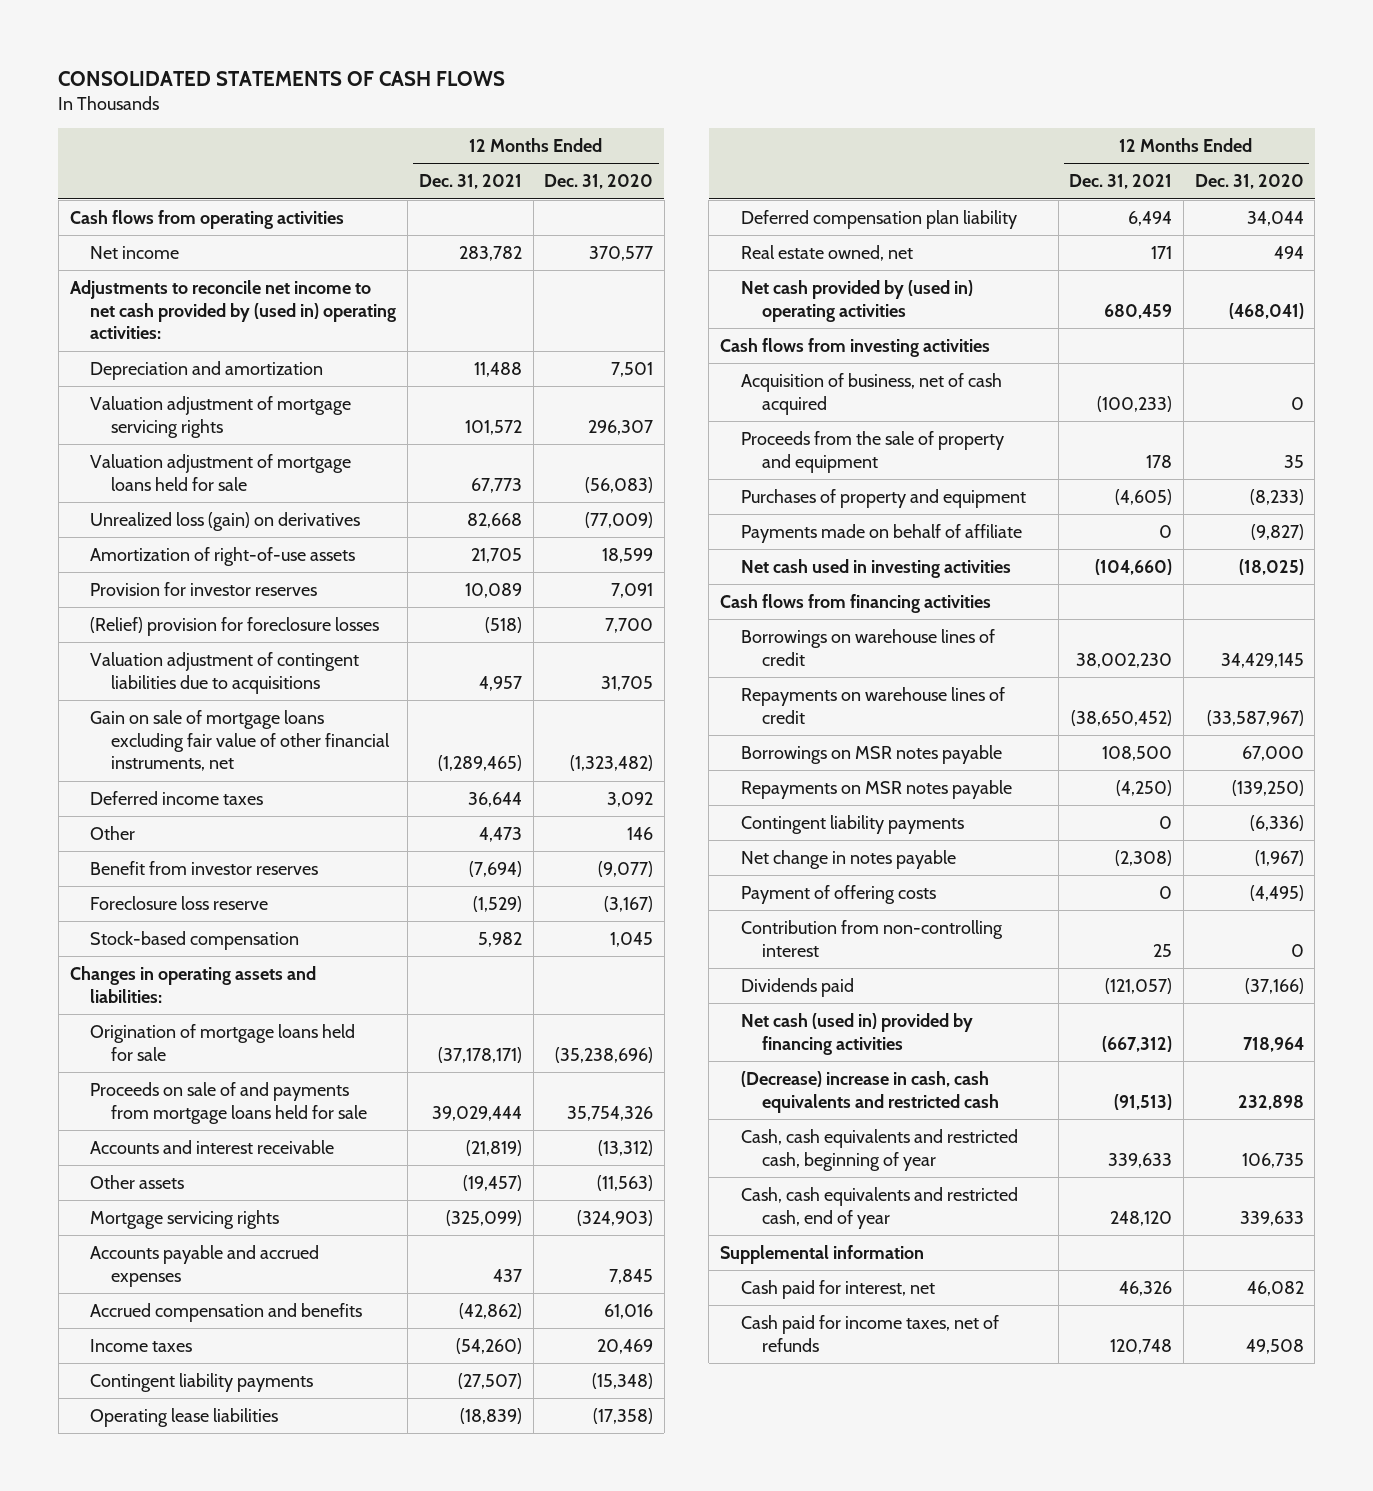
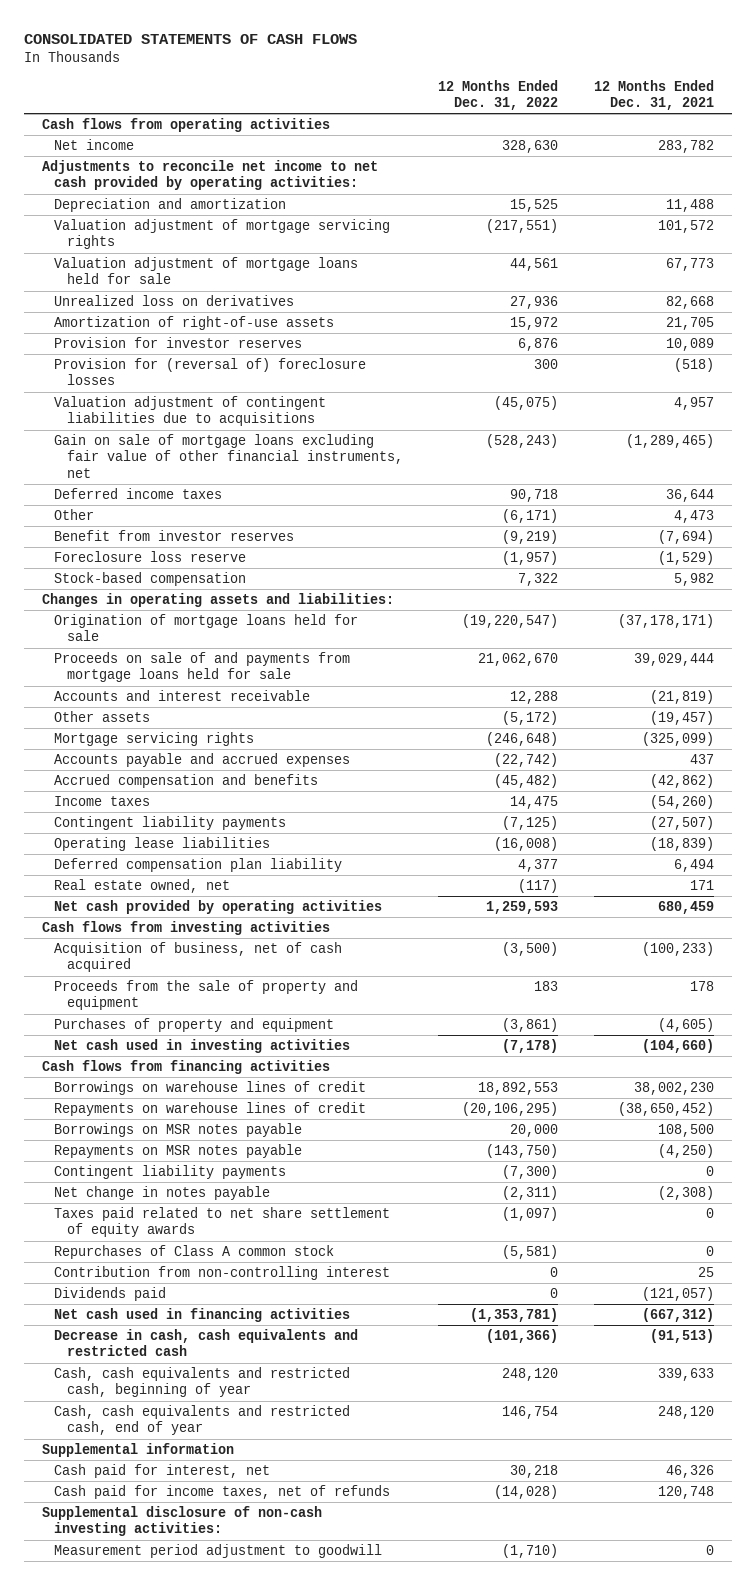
[544,174,654,190] Dec. 31, 2020 -> none
none -> [438,79,559,111] 12 Months Ended Dec. 31, 2022
[69,279,397,340] Adjustments to reconcile net income to net cash provided by (used in) operating activities: -> [41,160,378,191] Adjustments to reconcile net income to net cash provided by operating activities:
[90,511,361,531] Unrealized loss (gain) on derivatives -> [54,295,295,307] Unrealized loss on derivatives
[90,616,380,636] (Relief) provision for foreclosure losses -> [54,358,367,386] Provision for (reversal of) foreclosure losses
[740,279,973,322] Net cash provided by (used in) operating activities -> [54,900,383,915] Net cash provided by operating activities
[740,523,1022,543] Payments made on behalf of affiliate -> none
[740,884,936,904] Payment of offering costs -> none
none -> [54,1207,391,1238] Taxes paid related to net share settlement of equity awards
none -> [54,1245,335,1260] Repurchases of Class A common stock
[740,1012,973,1055] Net cash (used in) provided by financing activities -> [54,1308,351,1323] Net cash used in financing activities
[740,1070,999,1113] (Decrease) increase in cash, cash equivalents and restricted cash -> [54,1329,359,1357] Decrease in cash, cash equivalents and restricted cash
none -> [41,1506,322,1537] Supplemental disclosure of non-cash investing activities:
none -> [54,1544,383,1559] Measurement period adjustment to goodwill

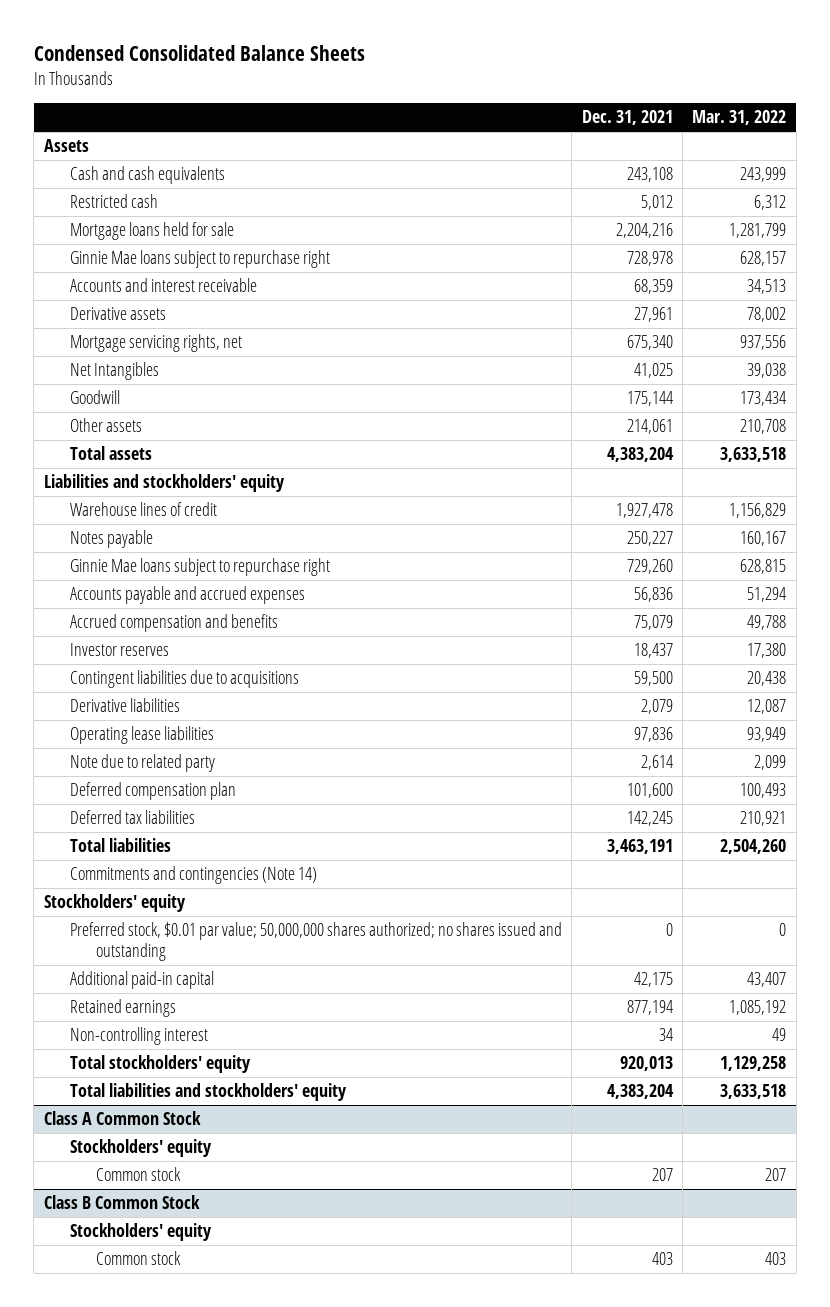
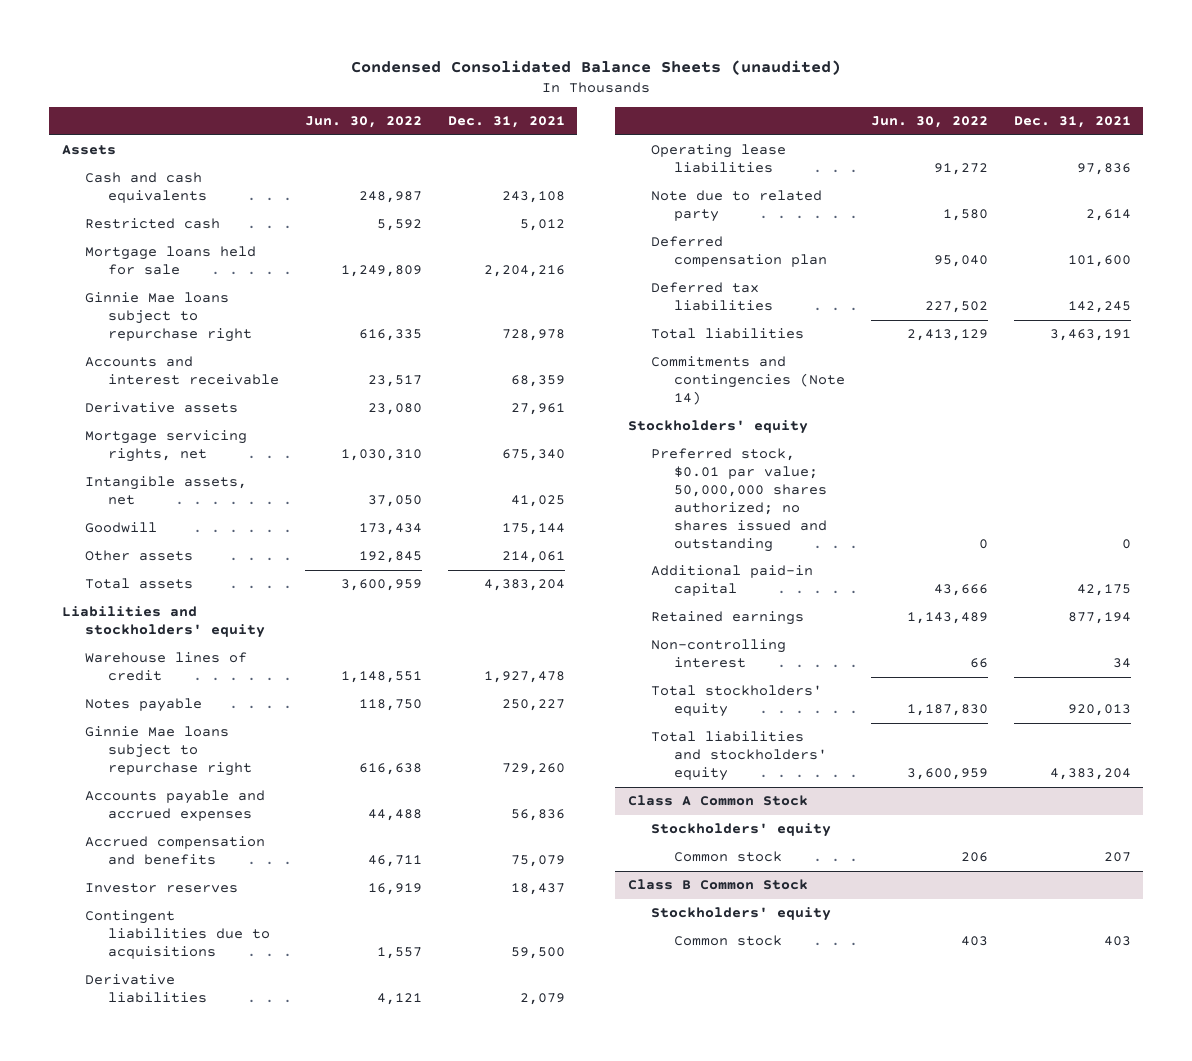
[33,45,365,62] Condensed Consolidated Balance Sheets -> [351,59,842,75] Condensed Consolidated Balance Sheets (unaudited)
[692,110,787,126] Mar. 31, 2022 -> none
none -> [304,116,422,129] Jun. 30, 2022
[69,362,159,381] Net Intangibles -> [84,476,247,506] Intangible assets, net

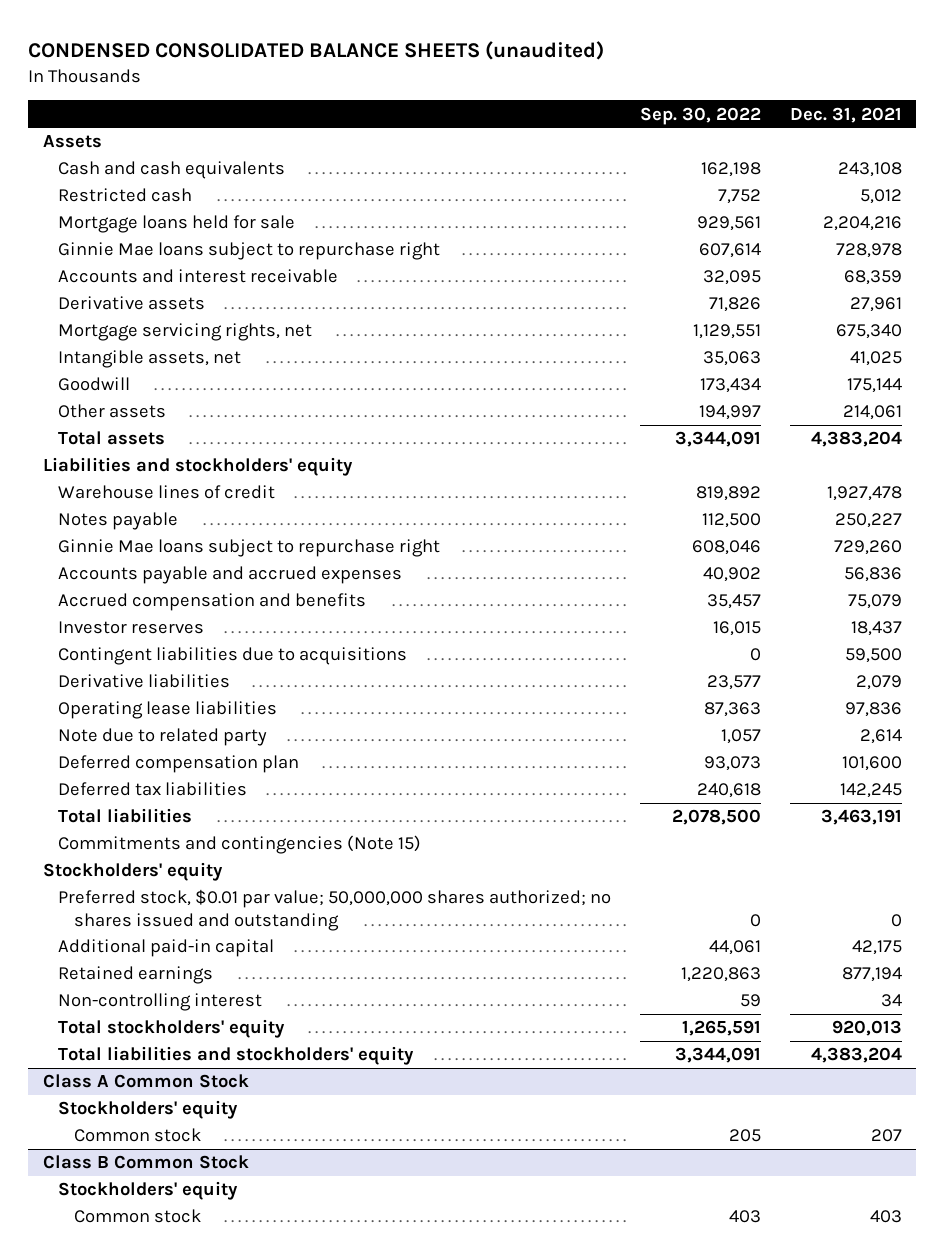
[351,59,842,75] Condensed Consolidated Balance Sheets (unaudited) -> [28,40,605,60] CONDENSED CONSOLIDATED BALANCE SHEETS (unaudited)
[304,116,422,129] Jun. 30, 2022 -> none
none -> [640,106,762,125] Sep. 30, 2022
[650,356,846,406] Commitments and contingencies (Note 14) -> [58,835,422,855] Commitments and contingencies (Note 15)

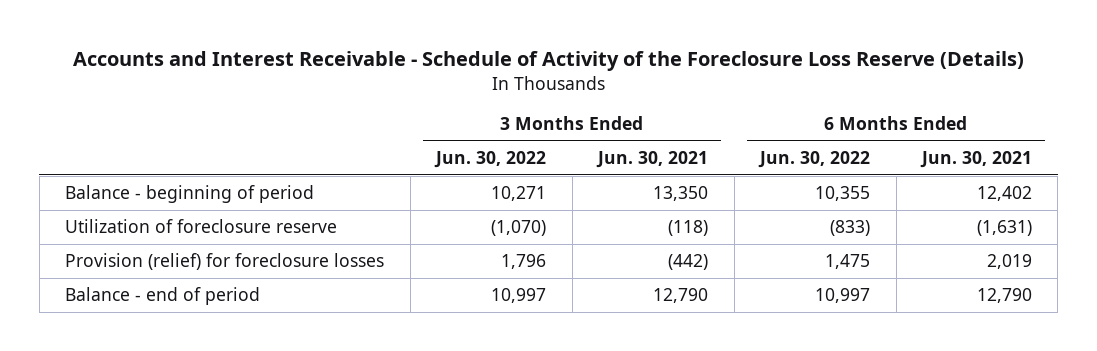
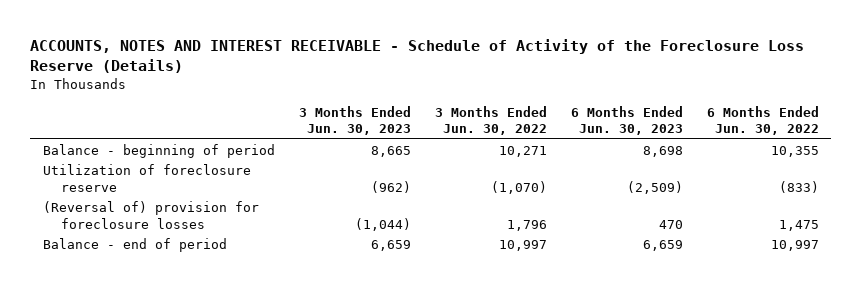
[72,51,1024,72] Accounts and Interest Receivable - Schedule of Activity of the Foreclosure Loss Reserve (Details) -> [30,38,805,74] ACCOUNTS, NOTES AND INTEREST RECEIVABLE - Schedule of Activity of the Foreclosure Loss Reserve (Details)
[596,151,709,169] Jun. 30, 2021 -> none
[920,151,1033,169] Jun. 30, 2021 -> none
none -> [298,105,411,136] 3 Months Ended Jun. 30, 2023
none -> [570,105,683,136] 6 Months Ended Jun. 30, 2023
[65,253,385,271] Provision (relief) for foreclosure losses -> [42,200,259,229] (Reversal of) provision for foreclosure losses

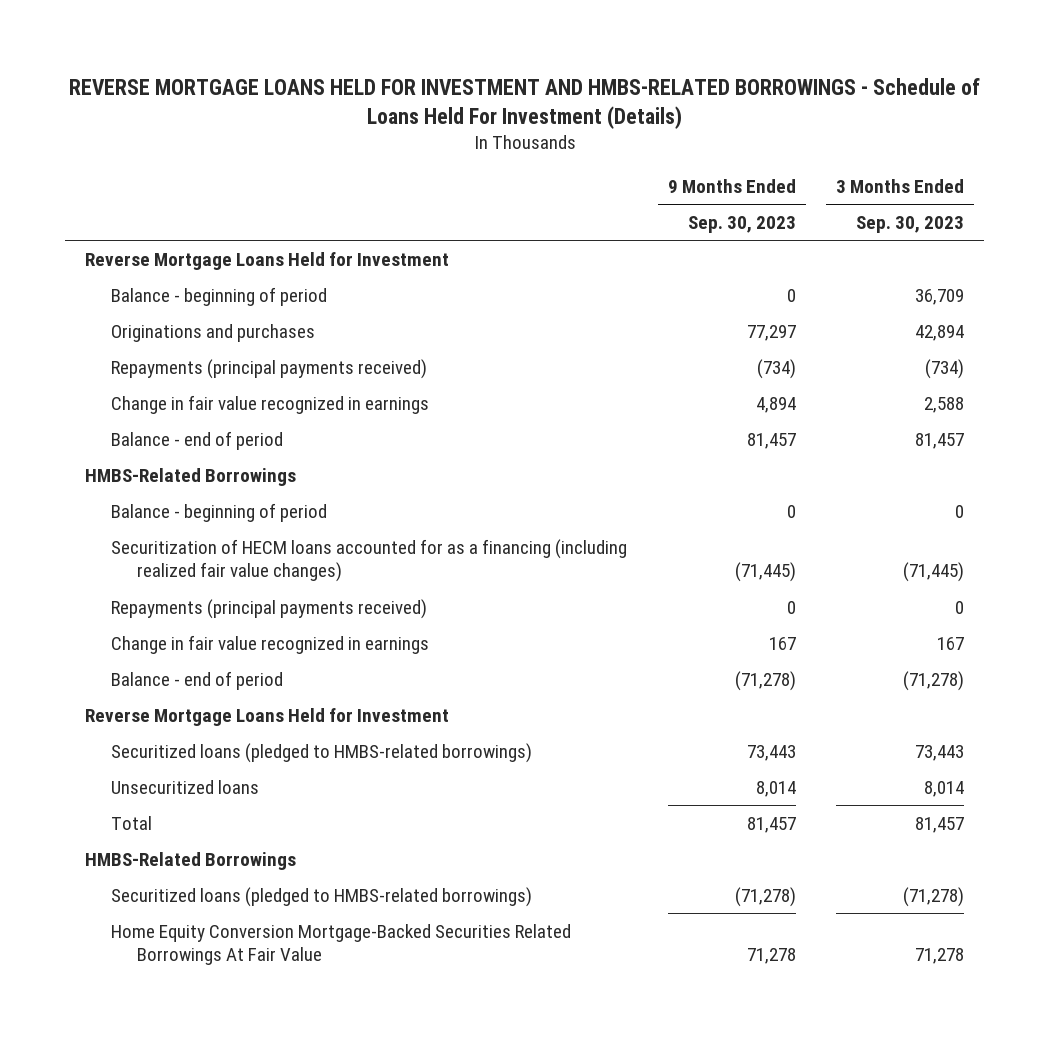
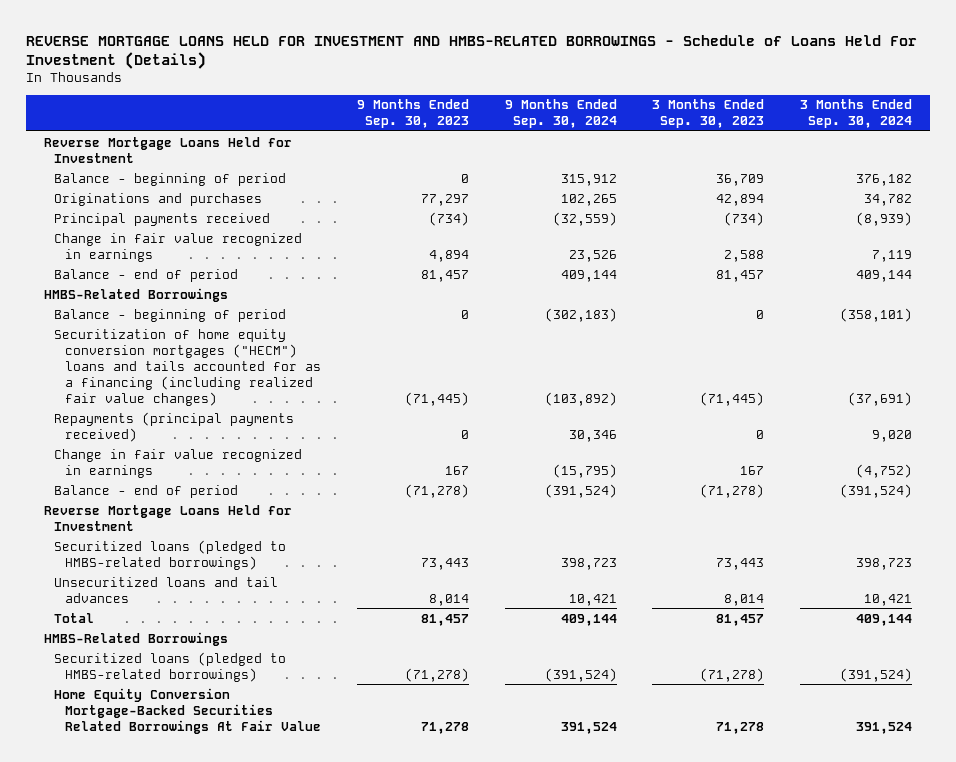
none -> [504,99,617,129] 9 Months Ended Sep. 30, 2024
none -> [800,99,913,129] 3 Months Ended Sep. 30, 2024
[111,358,428,379] Repayments (principal payments received) -> [54,212,271,226] Principal payments received
[111,538,628,583] Securitization of HECM loans accounted for as a financing (including realized fair value changes) -> [54,328,321,406] Securitization of home equity conversion mortgages ("HECM") loans and tails accounted for as a financing (including realized fair value changes)
[111,779,260,794] Unsecuritized loans -> [54,576,279,603] Unsecuritized loans and tail advances

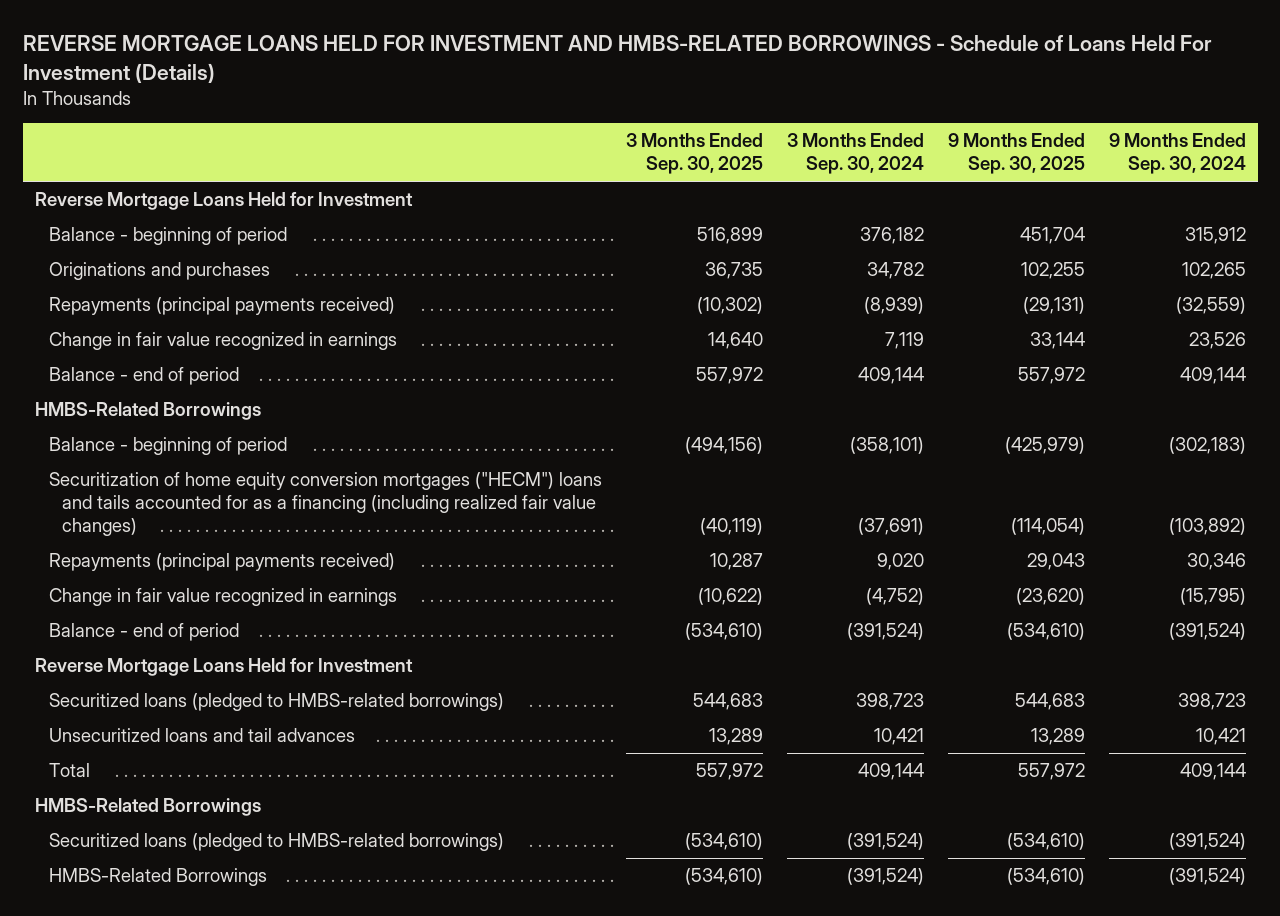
[356,99,469,129] 9 Months Ended Sep. 30, 2023 -> none
[652,99,765,129] 3 Months Ended Sep. 30, 2023 -> none
none -> [625,133,763,175] 3 Months Ended Sep. 30, 2025
none -> [947,133,1085,175] 9 Months Ended Sep. 30, 2025
[54,212,271,226] Principal payments received -> [48,297,395,316] Repayments (principal payments received)
[54,687,321,734] Home Equity Conversion Mortgage-Backed Securities Related Borrowings At Fair Value -> none
none -> [48,868,267,887] HMBS-Related Borrowings

